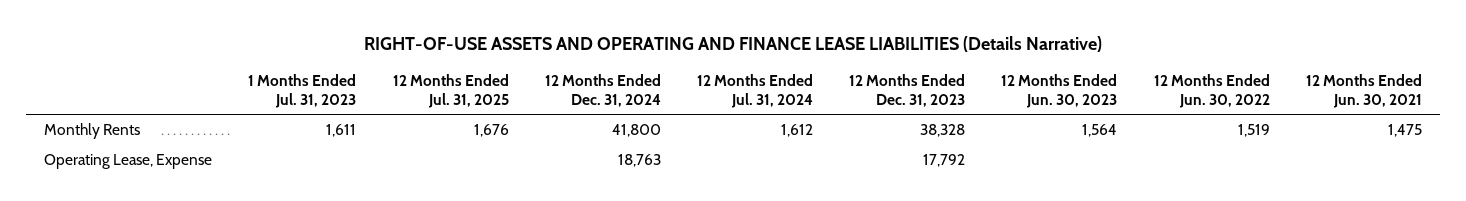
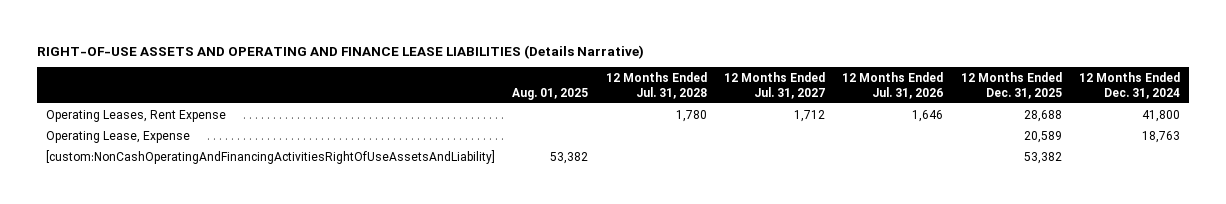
[248,73,357,109] 1 Months Ended Jul. 31, 2023 -> none
[392,73,509,109] 12 Months Ended Jul. 31, 2025 -> none
[696,73,813,109] 12 Months Ended Jul. 31, 2024 -> none
[849,73,966,108] 12 Months Ended Dec. 31, 2023 -> none
[1001,73,1118,109] 12 Months Ended Jun. 30, 2023 -> none
[1153,73,1270,109] 12 Months Ended Jun. 30, 2022 -> none
[1305,73,1422,109] 12 Months Ended Jun. 30, 2021 -> none
none -> [512,87,589,100] Aug. 01, 2025
none -> [605,72,707,99] 12 Months Ended Jul. 31, 2028
none -> [724,72,826,99] 12 Months Ended Jul. 31, 2027
none -> [842,72,944,99] 12 Months Ended Jul. 31, 2026
none -> [960,72,1062,99] 12 Months Ended Dec. 31, 2025
[44,123,141,140] Monthly Rents -> [45,109,226,122] Operating Leases, Rent Expense
none -> [45,149,495,164] [custom:NonCashOperatingAndFinancingActivitiesRightOfUseAssetsAndLiability]

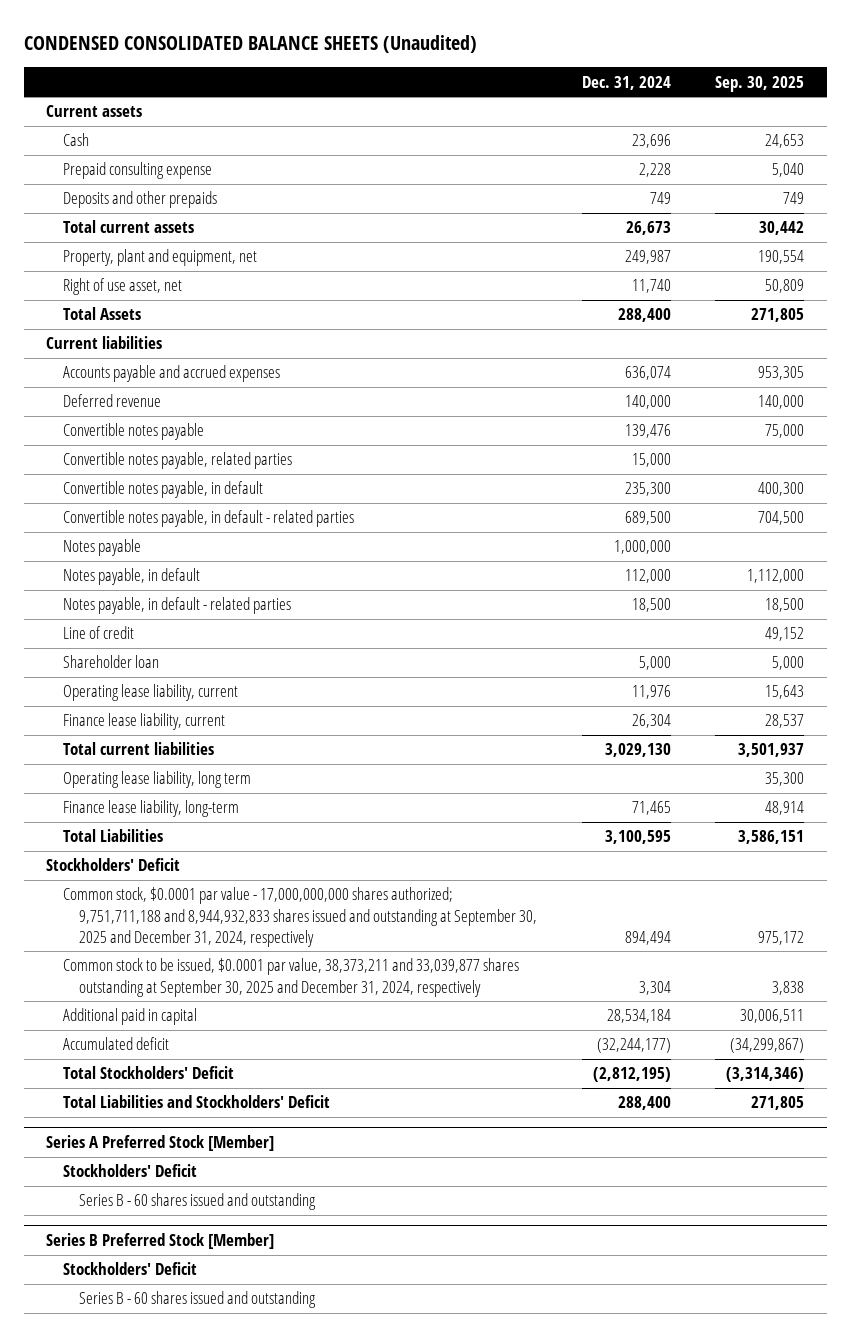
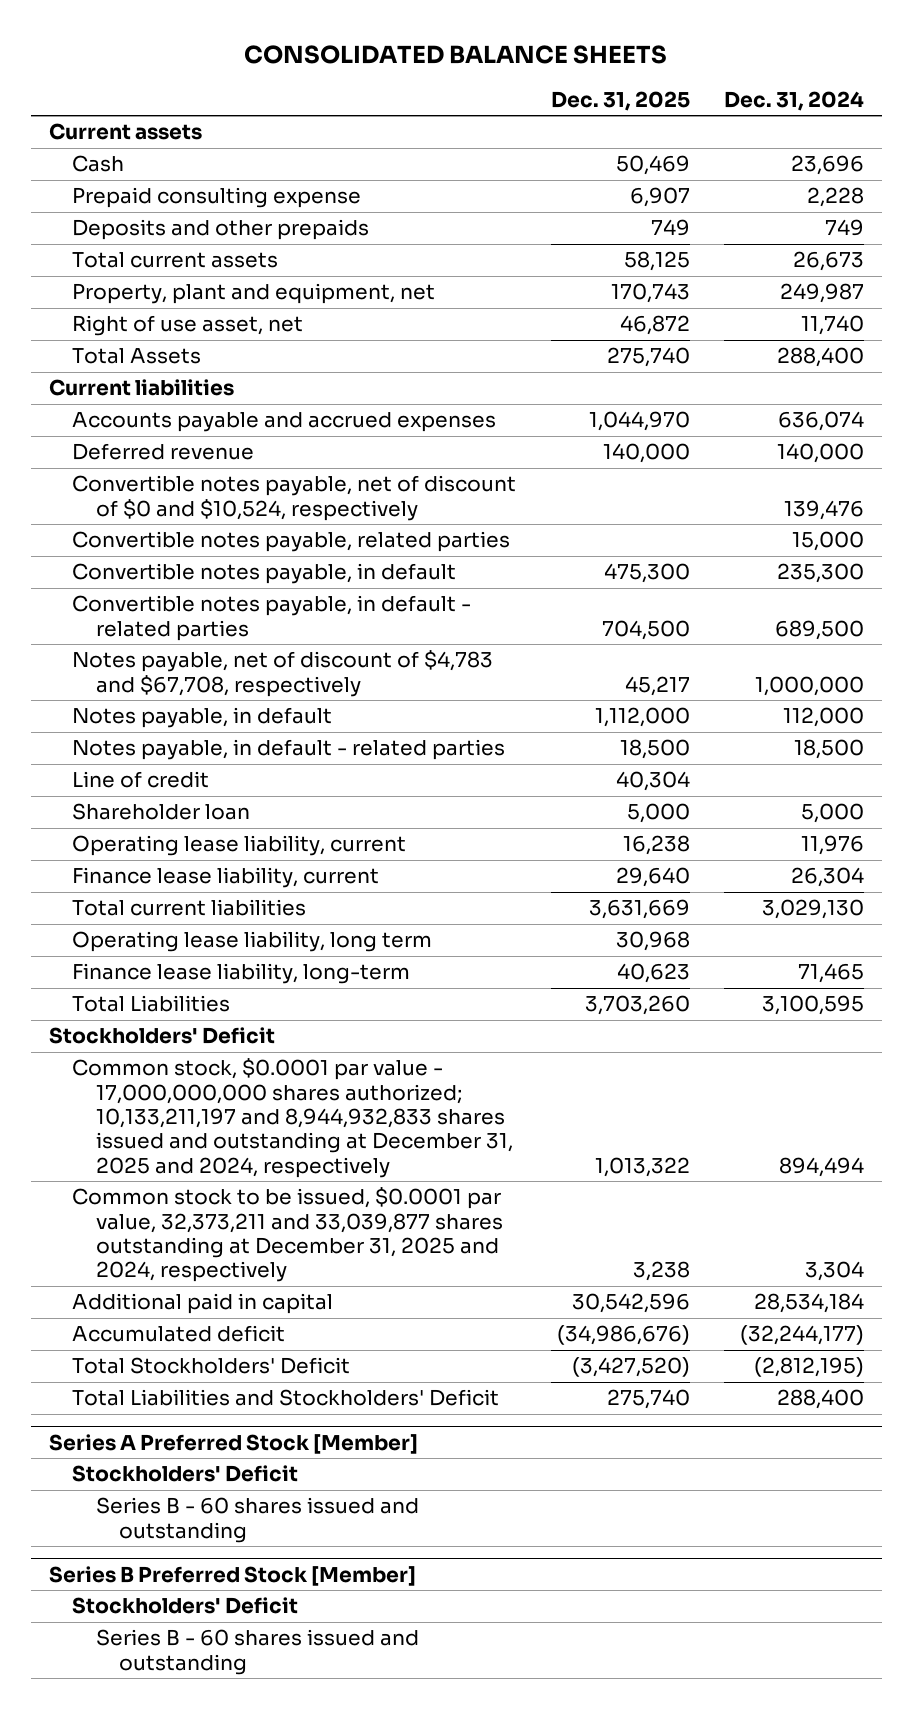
[24,35,478,54] CONDENSED CONSOLIDATED BALANCE SHEETS (Unaudited) -> [244,44,668,64] CONSOLIDATED BALANCE SHEETS
[715,75,805,92] Sep. 30, 2025 -> none
none -> [550,90,690,111] Dec. 31, 2025
[62,423,204,441] Convertible notes payable -> [72,475,517,521] Convertible notes payable, net of discount of $0 and $10,524, respectively
[62,539,141,557] Notes payable -> [72,650,494,697] Notes payable, net of discount of $4,783 and $67,708, respectively
[62,887,538,947] Common stock, $0.0001 par value - 17,000,000,000 shares authorized; 9,751,711,188 and 8,944,932,833 shares issued and outstanding at September 30, 2025 and December 31, 2024, respectively -> [72,1058,513,1178] Common stock, $0.0001 par value - 17,000,000,000 shares authorized; 10,133,211,197 and 8,944,932,833 shares issued and outstanding at December 31, 2025 and 2024, respectively
[62,958,519,997] Common stock to be issued, $0.0001 par value, 38,373,211 and 33,039,877 shares outstanding at September 30, 2025 and December 31, 2024, respectively -> [72,1187,503,1283] Common stock to be issued, $0.0001 par value, 32,373,211 and 33,039,877 shares outstanding at December 31, 2025 and 2024, respectively

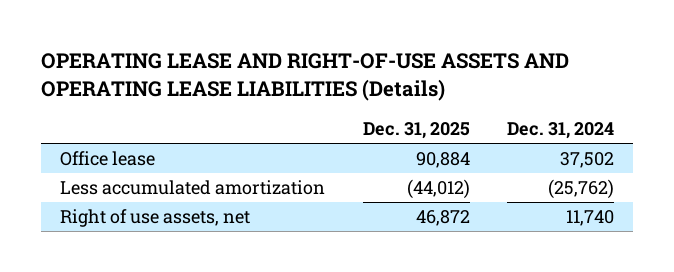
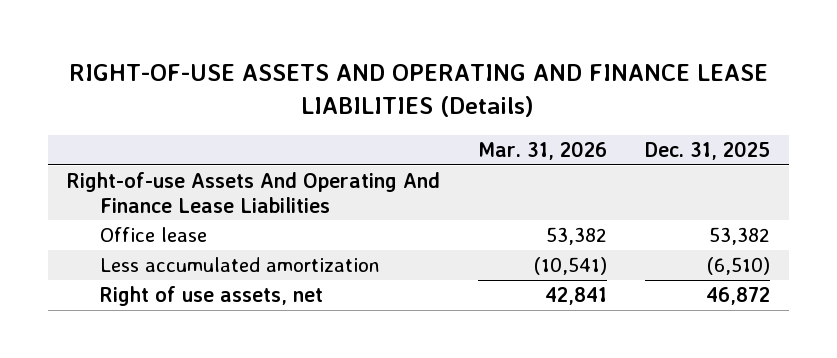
[40,53,569,101] OPERATING LEASE AND RIGHT-OF-USE ASSETS AND OPERATING LEASE LIABILITIES (Details) -> [69,64,769,117] RIGHT-OF-USE ASSETS AND OPERATING AND FINANCE LEASE LIABILITIES (Details)
[507,121,615,139] Dec. 31, 2024 -> none
none -> [477,141,607,161] Mar. 31, 2026
none -> [67,172,441,213] Right-of-use Assets And Operating And Finance Lease Liabilities
[415,152,470,169] 90,884 -> [708,227,770,246] 53,382
[406,179,470,200] (44,012) -> [706,257,770,276] (6,510)

